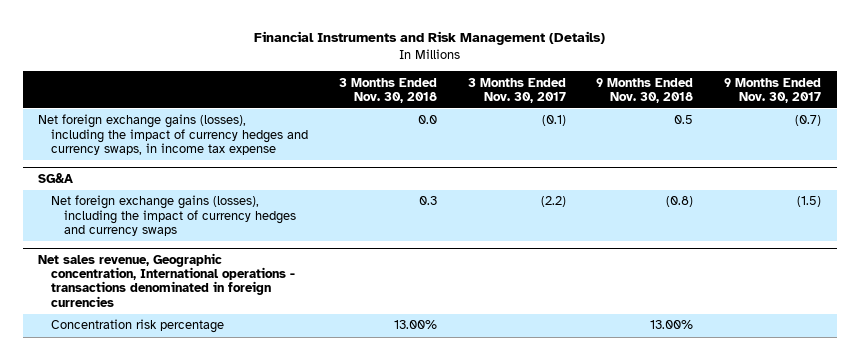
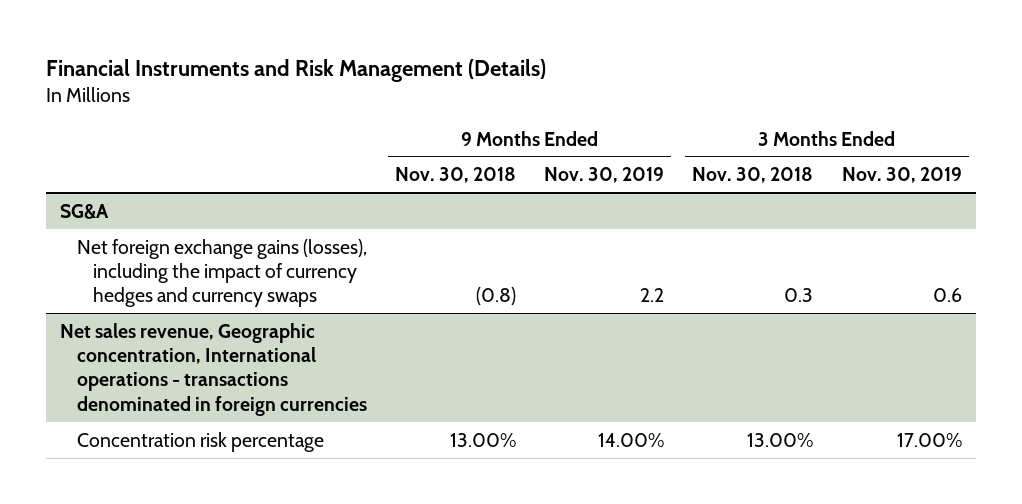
[467,77,566,103] 3 Months Ended Nov. 30, 2017 -> none
[724,77,822,103] 9 Months Ended Nov. 30, 2017 -> none
none -> [544,167,665,184] Nov. 30, 2019
none -> [841,167,962,184] Nov. 30, 2019
[38,114,309,156] Net foreign exchange gains (losses), including the impact of currency hedges and currency swaps, in income tax expense -> none

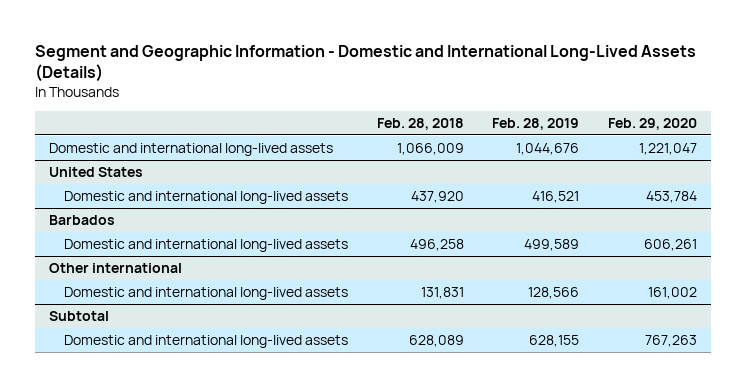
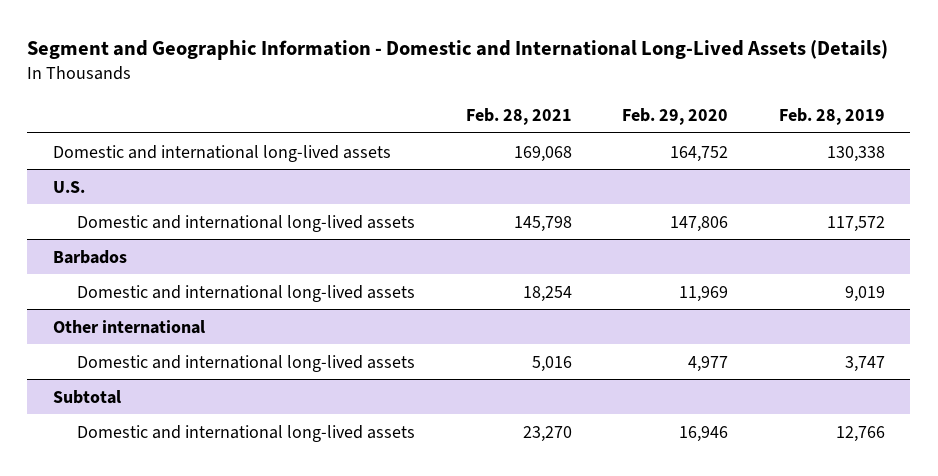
[376,118,464,131] Feb. 28, 2018 -> none
none -> [465,107,572,125] Feb. 28, 2021
[516,142,580,155] 1,044,676 -> [827,145,886,162] 130,338
[639,142,698,155] 1,221,047 -> [670,145,729,162] 164,752
[49,166,144,177] United States -> [52,180,85,193] U.S.
[532,190,580,203] 416,521 -> [827,215,886,232] 117,572
[646,190,698,203] 453,784 -> [670,215,729,232] 147,806
[524,238,580,251] 499,589 -> [845,285,886,302] 9,019
[644,238,698,251] 606,261 -> [679,285,729,302] 11,969
[528,286,580,299] 128,566 -> [845,355,886,372] 3,747
[648,286,698,299] 161,002 -> [688,355,729,372] 4,977
[529,334,580,347] 628,155 -> [836,425,886,442] 12,766
[645,334,698,347] 767,263 -> [679,425,729,442] 16,946

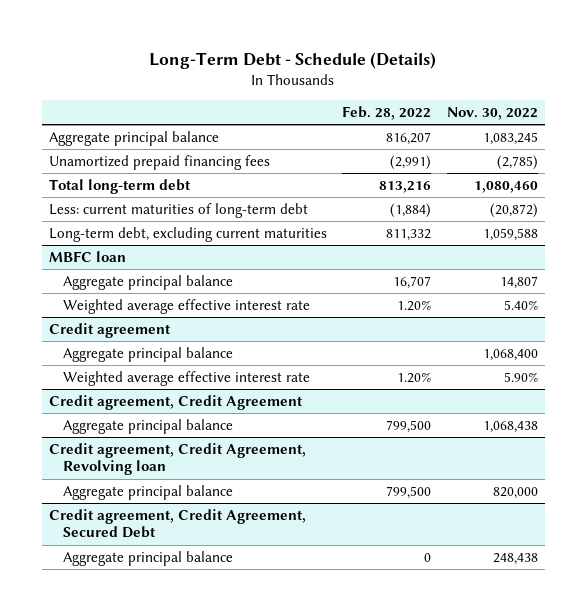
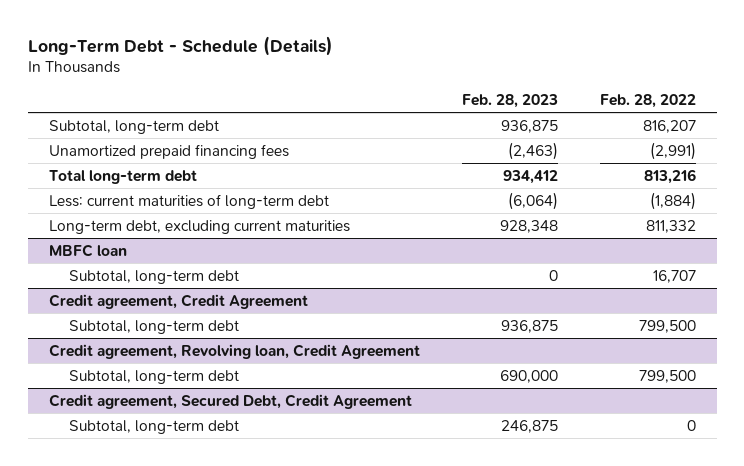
[446,107,538,121] Nov. 30, 2022 -> none
none -> [461,94,558,109] Feb. 28, 2023
[49,130,220,146] Aggregate principal balance -> [48,119,219,134] Subtotal, long-term debt
[63,298,311,314] Weighted average effective interest rate -> none
[49,322,172,338] Credit agreement -> none
[63,346,234,362] Aggregate principal balance -> none
[63,370,311,386] Weighted average effective interest rate -> none
[63,274,234,290] Aggregate principal balance -> [68,269,239,284] Subtotal, long-term debt
[63,418,234,434] Aggregate principal balance -> [68,319,239,334] Subtotal, long-term debt
[49,442,307,476] Credit agreement, Credit Agreement, Revolving loan -> [48,343,420,359] Credit agreement, Revolving loan, Credit Agreement
[63,484,234,500] Aggregate principal balance -> [68,369,239,384] Subtotal, long-term debt
[49,508,307,539] Credit agreement, Credit Agreement, Secured Debt -> [48,393,412,409] Credit agreement, Secured Debt, Credit Agreement
[63,550,234,566] Aggregate principal balance -> [68,419,239,434] Subtotal, long-term debt

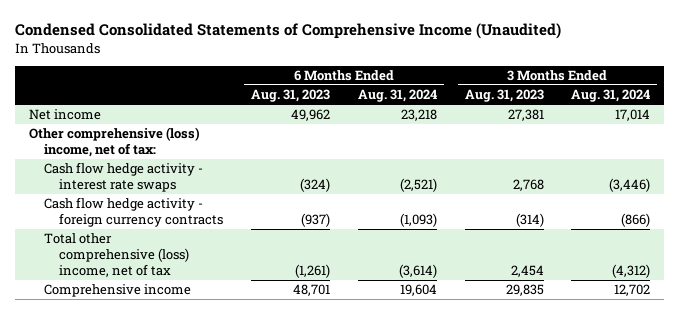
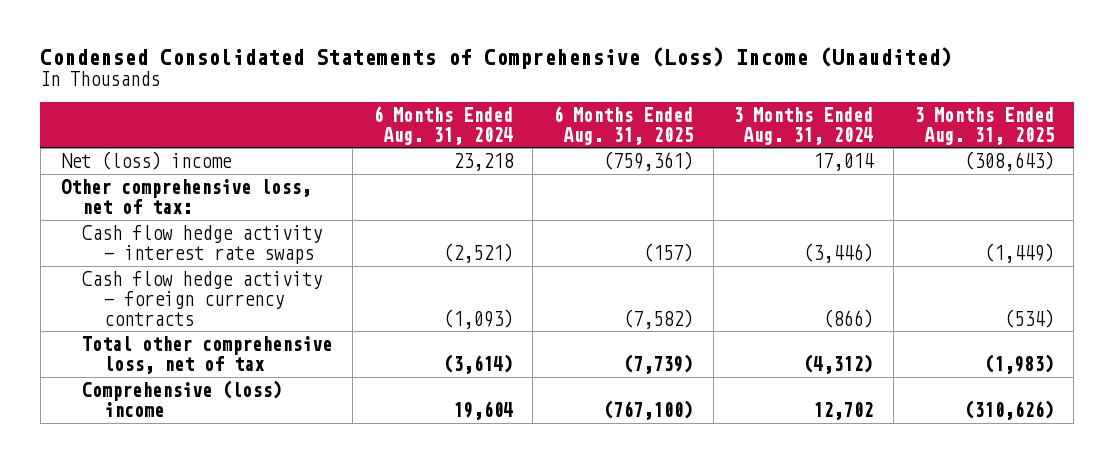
[15,23,562,40] Condensed Consolidated Statements of Comprehensive Income (Unaudited) -> [40,46,953,69] Condensed Consolidated Statements of Comprehensive (Loss) Income (Unaudited)
[251,89,331,103] Aug. 31, 2023 -> none
[464,89,544,103] Aug. 31, 2023 -> none
none -> [552,106,693,145] 6 Months Ended Aug. 31, 2025
none -> [913,107,1054,145] 3 Months Ended Aug. 31, 2025
[29,109,102,121] Net income -> [60,151,232,171] Net (loss) income
[29,127,201,158] Other comprehensive (loss) income, net of tax: -> [60,179,311,214] Other comprehensive loss, net of tax:
[44,233,190,278] Total other comprehensive (loss) income, net of tax -> [82,336,333,374] Total other comprehensive loss, net of tax
[44,284,192,298] Comprehensive income -> [82,380,283,417] Comprehensive (loss) income

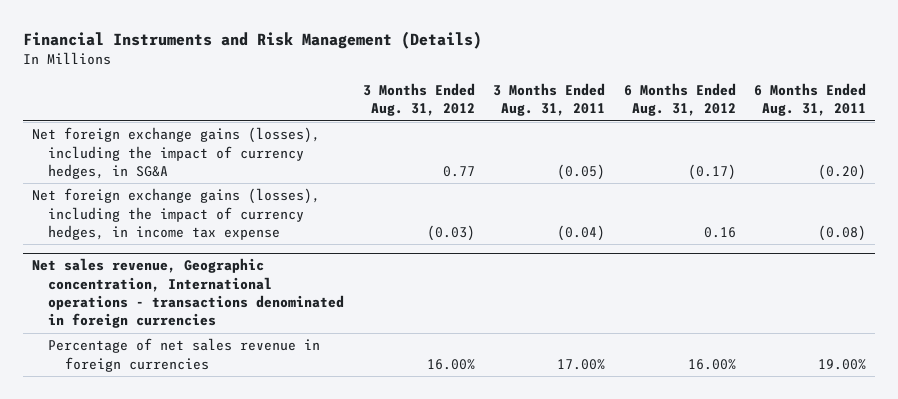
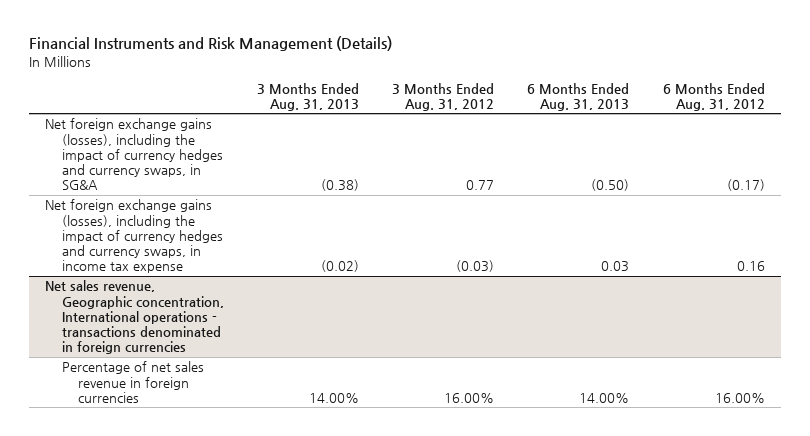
[493,83,606,117] 3 Months Ended Aug. 31, 2011 -> none
[754,83,867,117] 6 Months Ended Aug. 31, 2011 -> none
none -> [256,82,359,111] 3 Months Ended Aug. 31, 2013
none -> [527,82,630,111] 6 Months Ended Aug. 31, 2013
[32,127,321,179] Net foreign exchange gains (losses), including the impact of currency hedges, in SG&A -> [45,118,223,191] Net foreign exchange gains (losses), including the impact of currency hedges and currency swaps, in SG&A
[32,188,321,240] Net foreign exchange gains (losses), including the impact of currency hedges, in income tax expense -> [45,199,223,274] Net foreign exchange gains (losses), including the impact of currency hedges and currency swaps, in income tax expense

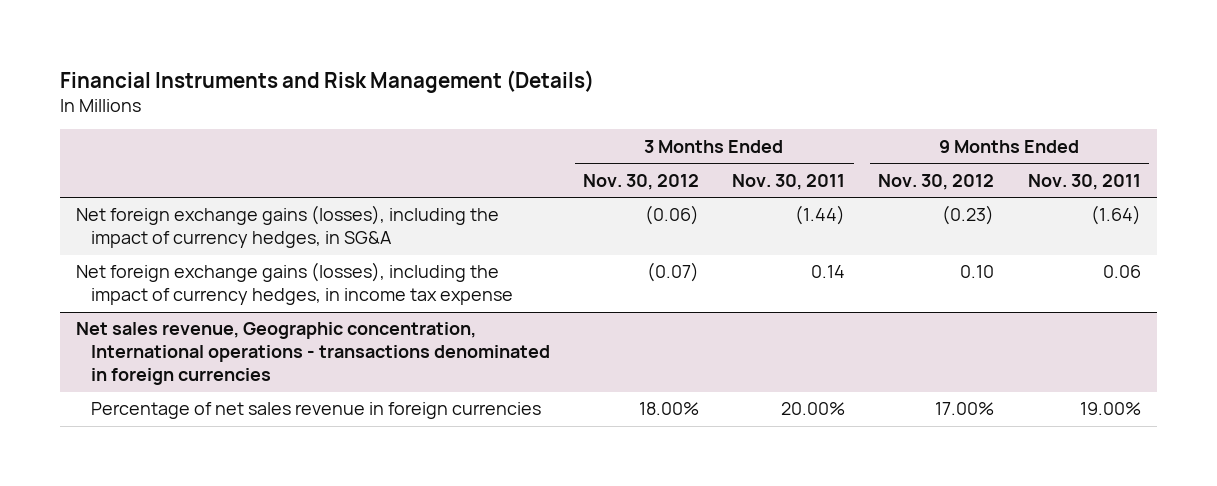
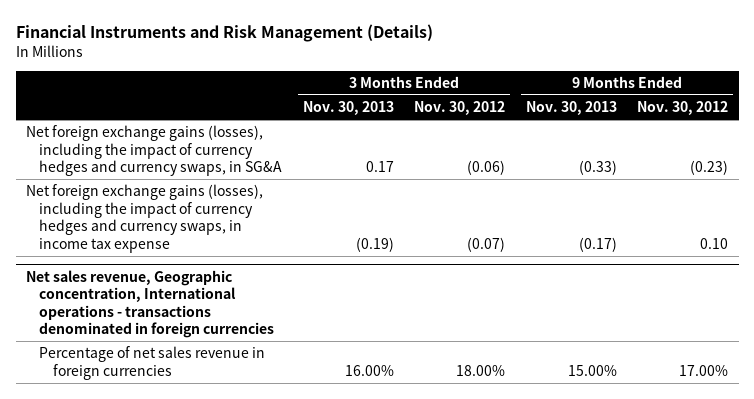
[732,173,846,190] Nov. 30, 2011 -> none
[1027,173,1141,190] Nov. 30, 2011 -> none
none -> [302,101,394,116] Nov. 30, 2013
none -> [525,101,617,116] Nov. 30, 2013
[76,205,500,249] Net foreign exchange gains (losses), including the impact of currency hedges, in SG&A -> [26,125,283,177] Net foreign exchange gains (losses), including the impact of currency hedges and currency swaps, in SG&A
[76,262,514,306] Net foreign exchange gains (losses), including the impact of currency hedges, in income tax expense -> [26,184,264,253] Net foreign exchange gains (losses), including the impact of currency hedges and currency swaps, in income tax expense

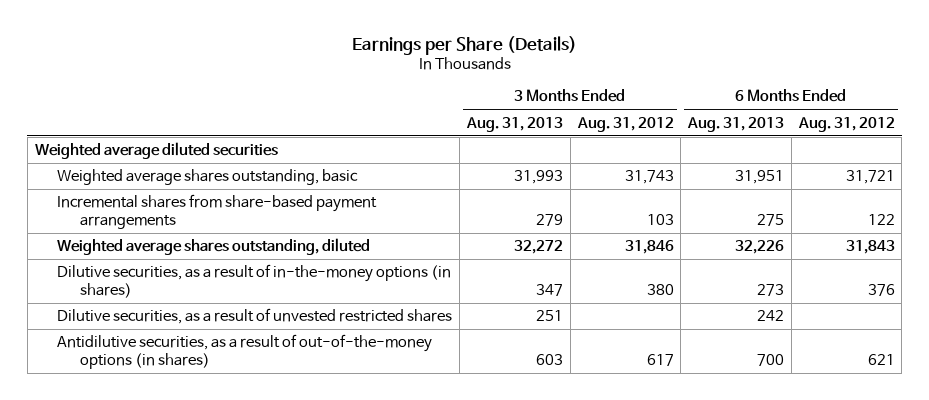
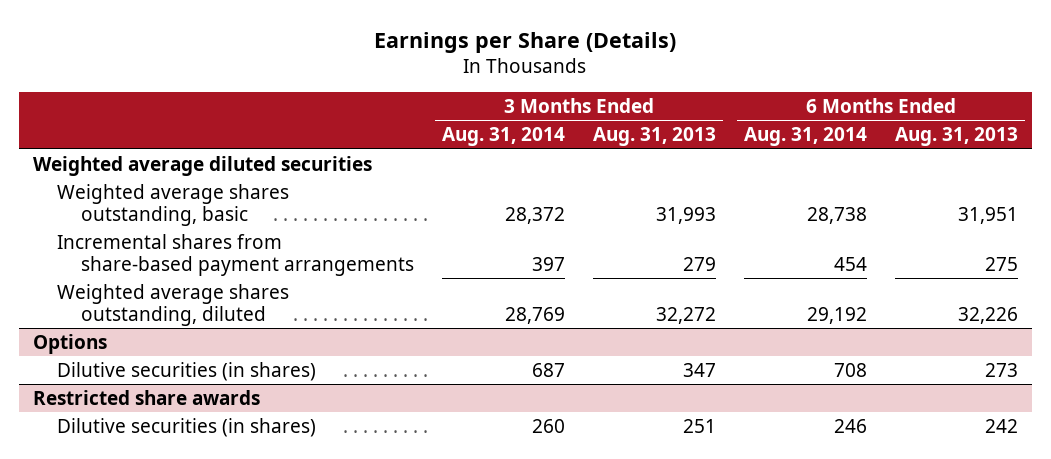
[576,116,674,132] Aug. 31, 2012 -> none
[797,116,895,132] Aug. 31, 2012 -> none
none -> [441,127,565,147] Aug. 31, 2014
none -> [744,127,868,147] Aug. 31, 2014
[57,334,433,369] Antidilutive securities, as a result of out-of-the-money options (in shares) -> none
none -> [32,333,107,354] Options
[57,264,452,298] Dilutive securities, as a result of in-the-money options (in shares) -> [56,361,316,381] Dilutive securities (in shares)
none -> [32,389,260,405] Restricted share awards
[57,308,453,325] Dilutive securities, as a result of unvested restricted shares -> [56,417,316,437] Dilutive securities (in shares)

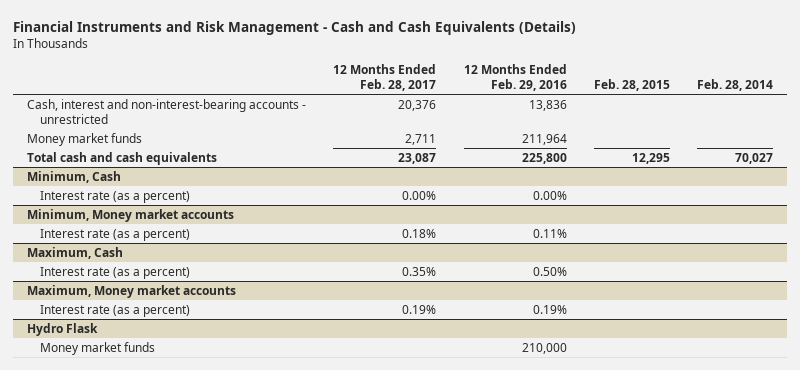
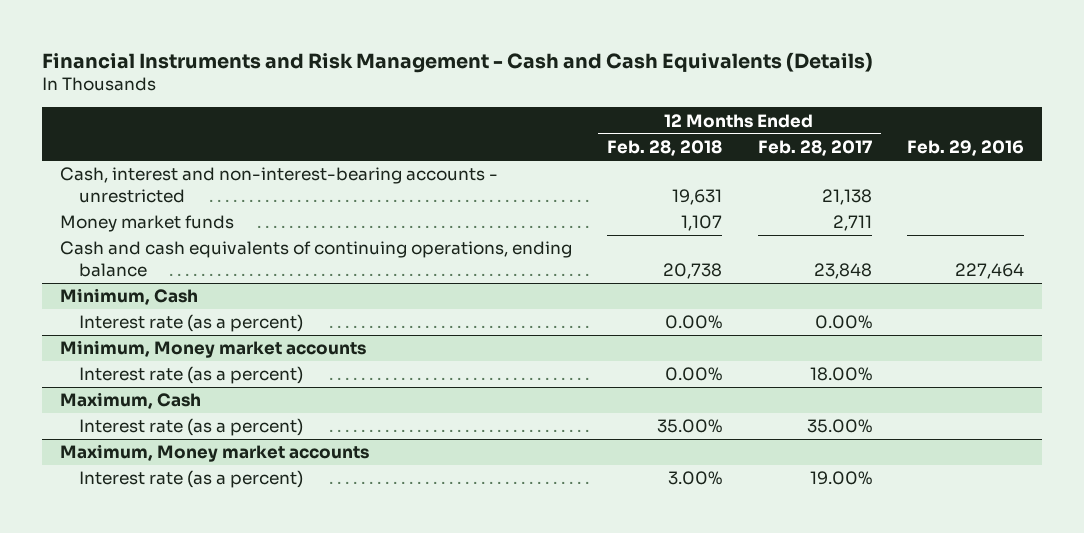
[463,63,567,91] 12 Months Ended Feb. 29, 2016 -> none
[593,78,670,91] Feb. 28, 2015 -> none
[697,78,774,91] Feb. 28, 2014 -> none
none -> [607,140,723,157] Feb. 28, 2018
none -> [907,140,1025,157] Feb. 29, 2016
[398,99,437,111] 20,376 -> [821,188,872,205] 21,138
[27,151,218,165] Total cash and cash equivalents -> [59,241,572,277] Cash and cash equivalents of continuing operations, ending balance
[398,152,437,164] 23,087 -> [813,262,872,279] 23,848
[402,228,437,238] 0.18% -> [809,367,872,382] 18.00%
[402,266,437,276] 0.35% -> [806,419,872,434] 35.00%
[27,322,99,336] Hydro Flask -> none
[39,341,155,355] Money market funds -> none
[402,304,437,314] 0.19% -> [809,471,872,486] 19.00%

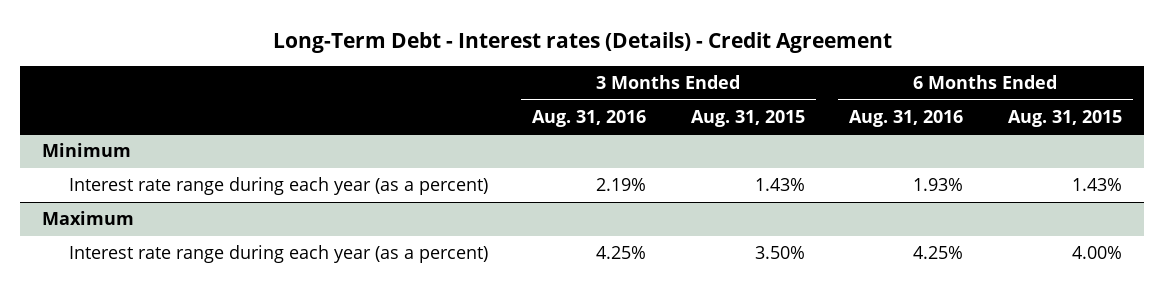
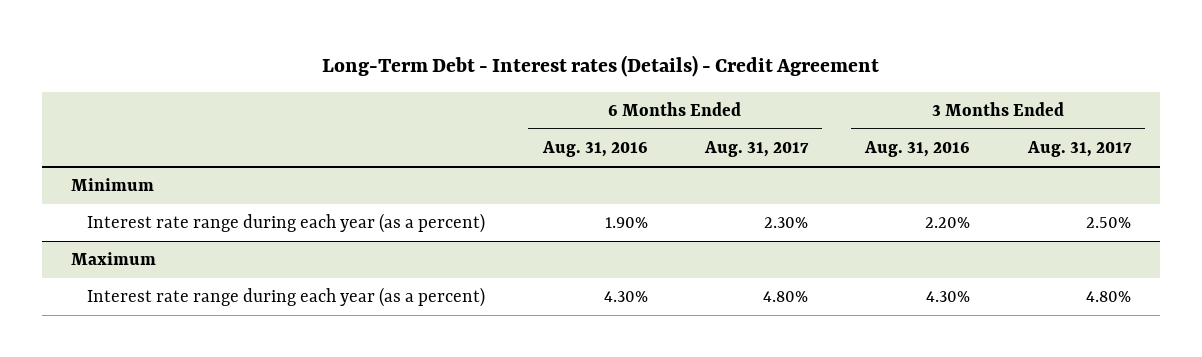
[690,109,805,127] Aug. 31, 2015 -> none
[1007,109,1122,127] Aug. 31, 2015 -> none
none -> [704,140,810,157] Aug. 31, 2017
none -> [1026,140,1132,157] Aug. 31, 2017
[596,178,647,192] 2.19% -> [925,217,971,229] 2.20%
[913,178,964,192] 1.93% -> [604,217,648,229] 1.90%
[596,246,647,260] 4.25% -> [926,291,971,303] 4.30%
[913,246,964,260] 4.25% -> [603,291,648,303] 4.30%

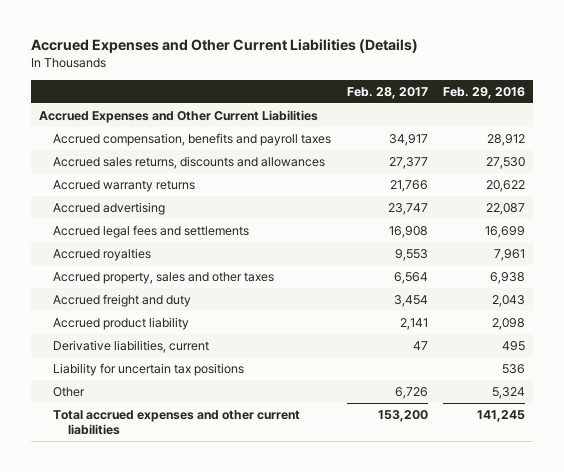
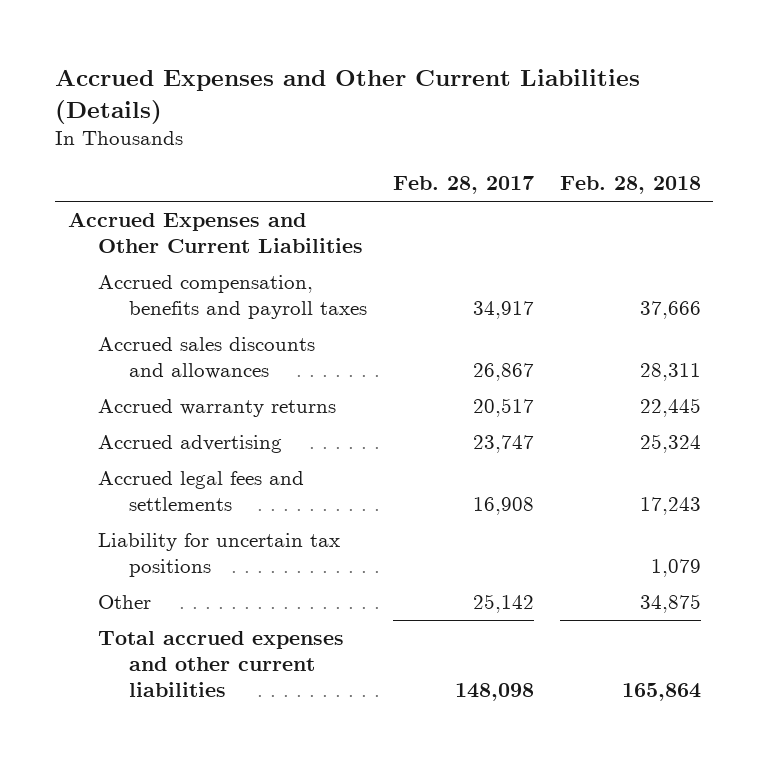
[443,86,526,99] Feb. 29, 2016 -> none
none -> [559,176,701,195] Feb. 28, 2018
[53,156,326,170] Accrued sales returns, discounts and allowances -> [98,336,316,380] Accrued sales discounts and allowances
[388,157,428,170] 27,377 -> [472,363,534,382] 26,867
[389,180,428,193] 21,766 -> [472,397,534,417] 20,517
[53,248,152,262] Accrued royalties -> none
[53,272,275,285] Accrued property, sales and other taxes -> none
[53,294,192,308] Accrued freight and duty -> none
[53,317,190,331] Accrued product liability -> none
[53,340,210,354] Derivative liabilities, current -> none
[394,387,428,400] 6,726 -> [472,593,534,613] 25,142
[377,410,428,423] 153,200 -> [454,683,534,702] 148,098

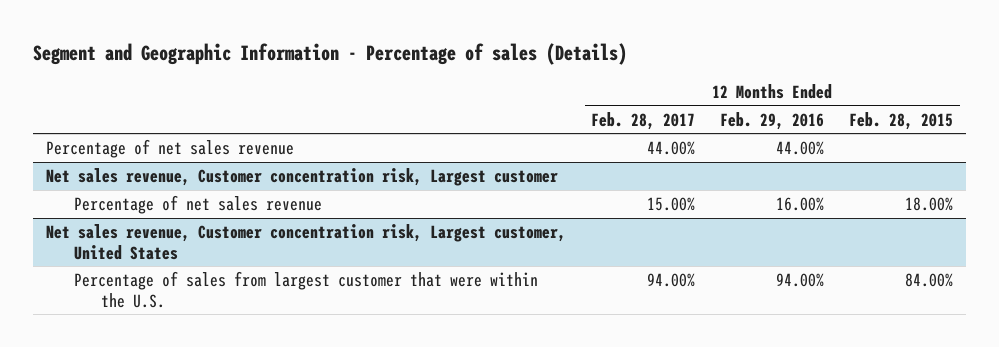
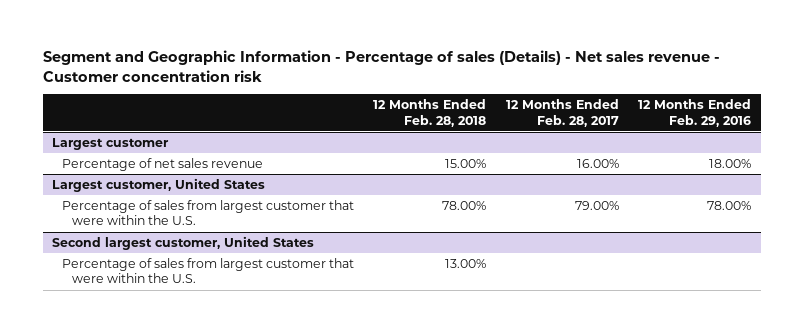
[33,43,628,66] Segment and Geographic Information - Percentage of sales (Details) -> [42,50,720,82] Segment and Geographic Information - Percentage of sales (Details) - Net sales revenue - Customer concentration risk
[849,111,954,130] Feb. 28, 2015 -> none
none -> [373,99,487,127] 12 Months Ended Feb. 28, 2018
[45,167,558,186] Net sales revenue, Customer concentration risk, Largest customer -> none
[73,194,322,214] Percentage of net sales revenue -> none
[45,223,566,260] Net sales revenue, Customer concentration risk, Largest customer, United States -> none
none -> [52,137,170,150] Largest customer
[646,140,695,155] 44.00% -> [576,158,619,168] 16.00%
[776,140,825,155] 44.00% -> [708,158,751,168] 18.00%
none -> [52,177,266,192] Largest customer, United States
[646,272,695,287] 94.00% -> [574,200,619,210] 79.00%
[776,272,825,287] 94.00% -> [706,200,751,210] 78.00%
none -> [52,235,315,250] Second largest customer, United States
none -> [62,257,355,284] Percentage of sales from largest customer that were within the U.S.

